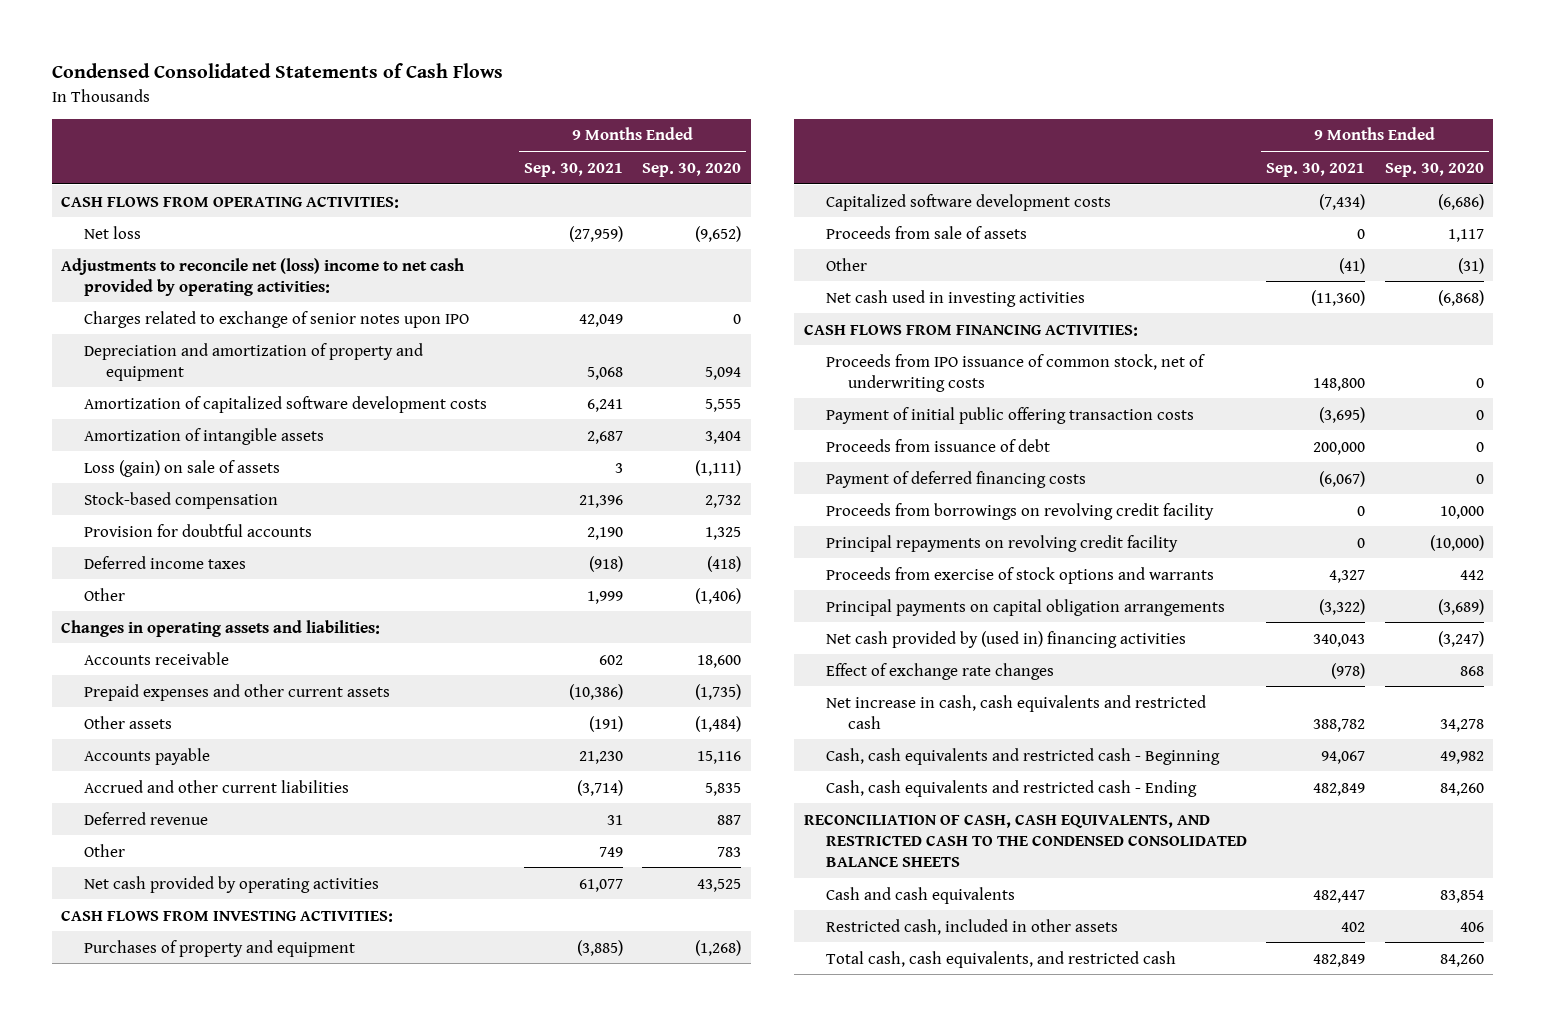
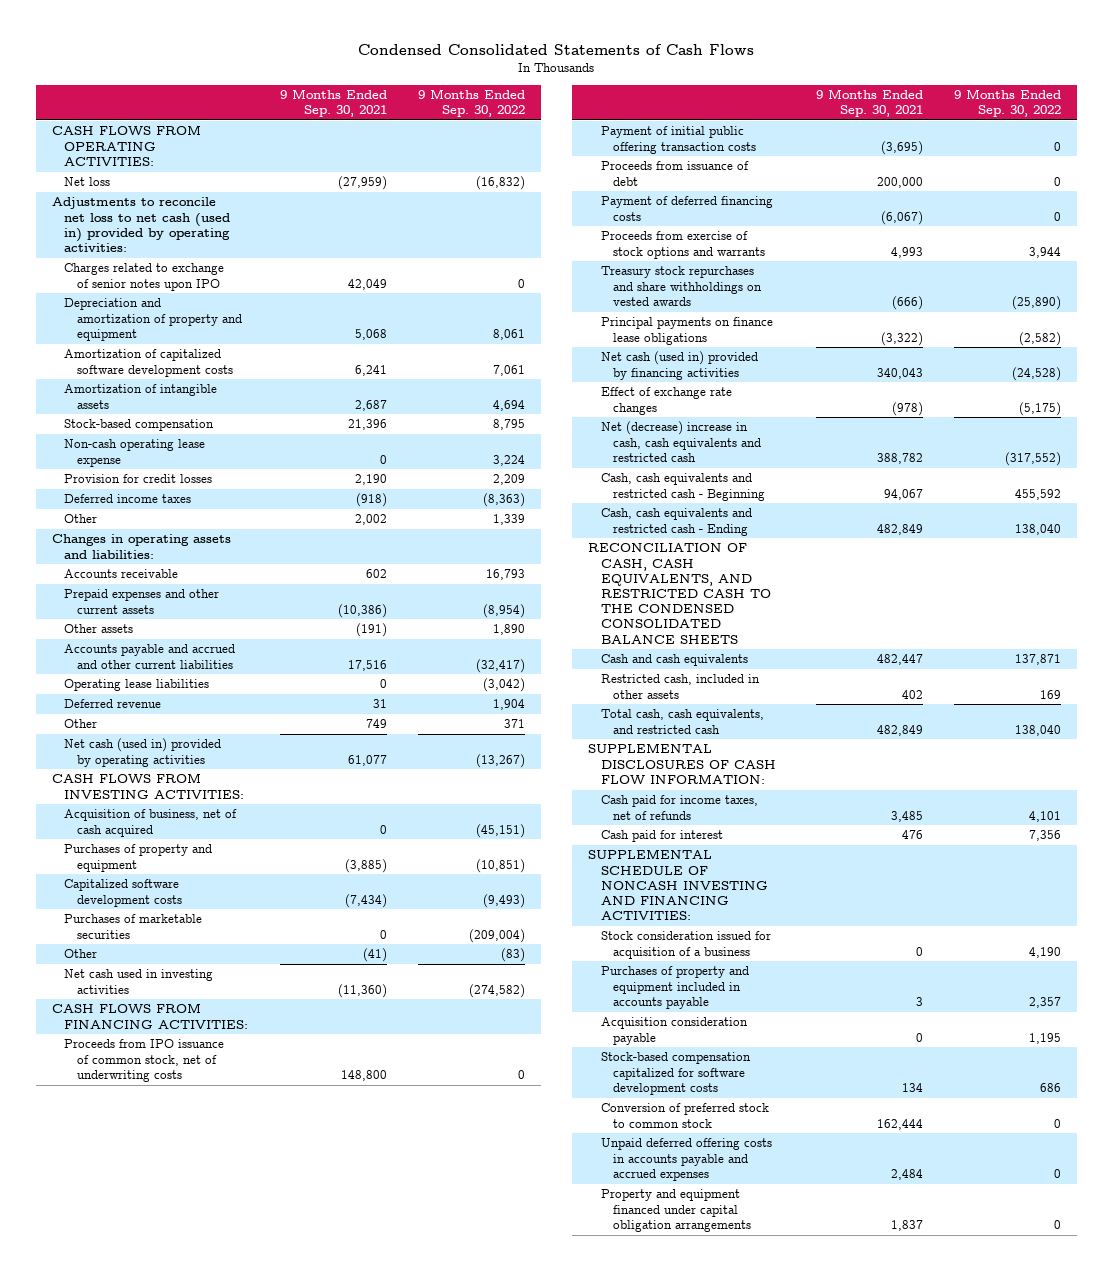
[642,162,742,177] Sep. 30, 2020 -> none
none -> [418,88,526,118] 9 Months Ended Sep. 30, 2022
[61,257,465,296] Adjustments to reconcile net (loss) income to net cash provided by operating activities: -> [51,197,231,253] Adjustments to reconcile net loss to net cash (used in) provided by operating activities:
[83,459,280,477] Loss (gain) on sale of assets -> none
none -> [64,439,206,467] Non-cash operating lease expense
[83,523,312,537] Provision for doubtful accounts -> [64,474,213,484] Provision for credit losses
[586,590,623,604] 1,999 -> [354,514,387,526] 2,002
[83,779,349,793] Accrued and other current liabilities -> none
[83,747,210,765] Accounts payable -> [64,644,236,669] Accounts payable and accrued and other current liabilities
[578,750,623,764] 21,230 -> [347,659,387,671] 17,516
none -> [64,679,210,692] Operating lease liabilities
[83,875,379,893] Net cash provided by operating activities -> [64,738,222,767] Net cash (used in) provided by operating activities
none -> [64,809,238,837] Acquisition of business, net of cash acquired
[825,225,1027,239] Proceeds from sale of assets -> none
none -> [64,914,203,939] Purchases of marketable securities
[825,502,1214,520] Proceeds from borrowings on revolving credit facility -> none
[825,534,1178,552] Principal repayments on revolving credit facility -> none
[1329,569,1366,583] 4,327 -> [890,246,923,258] 4,993
none -> [600,266,763,306] Treasury stock repurchases and share withholdings on vested awards
[825,598,1225,616] Principal payments on capital obligation arrangements -> [600,317,773,345] Principal payments on finance lease obligations
[825,630,1186,648] Net cash provided by (used in) financing activities -> [600,351,758,380] Net cash (used in) provided by financing activities
[825,694,1206,729] Net increase in cash, cash equivalents and restricted cash -> [600,421,762,462] Net (decrease) increase in cash, cash equivalents and restricted cash
none -> [587,743,776,784] SUPPLEMENTAL DISCLOSURES OF CASH FLOW INFORMATION:
none -> [600,795,758,820] Cash paid for income taxes, net of refunds
none -> [600,830,723,843] Cash paid for interest
none -> [587,849,768,921] SUPPLEMENTAL SCHEDULE OF NONCASH INVESTING AND FINANCING ACTIVITIES:
none -> [600,931,771,959] Stock consideration issued for acquisition of a business
none -> [600,966,749,1009] Purchases of property and equipment included in accounts payable
none -> [600,1017,748,1045] Acquisition consideration payable
none -> [600,1052,751,1095] Stock-based compensation capitalized for software development costs
none -> [600,1103,769,1128] Conversion of preferred stock to common stock
none -> [600,1138,772,1181] Unpaid deferred offering costs in accounts payable and accrued expenses
none -> [600,1189,752,1232] Property and equipment financed under capital obligation arrangements

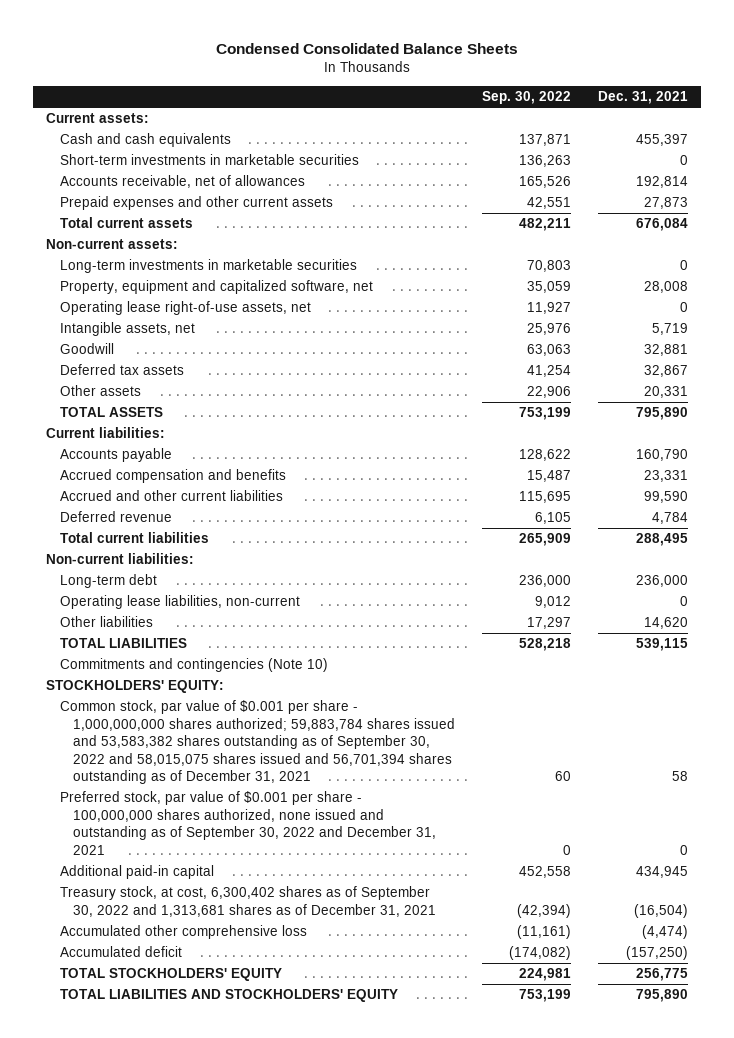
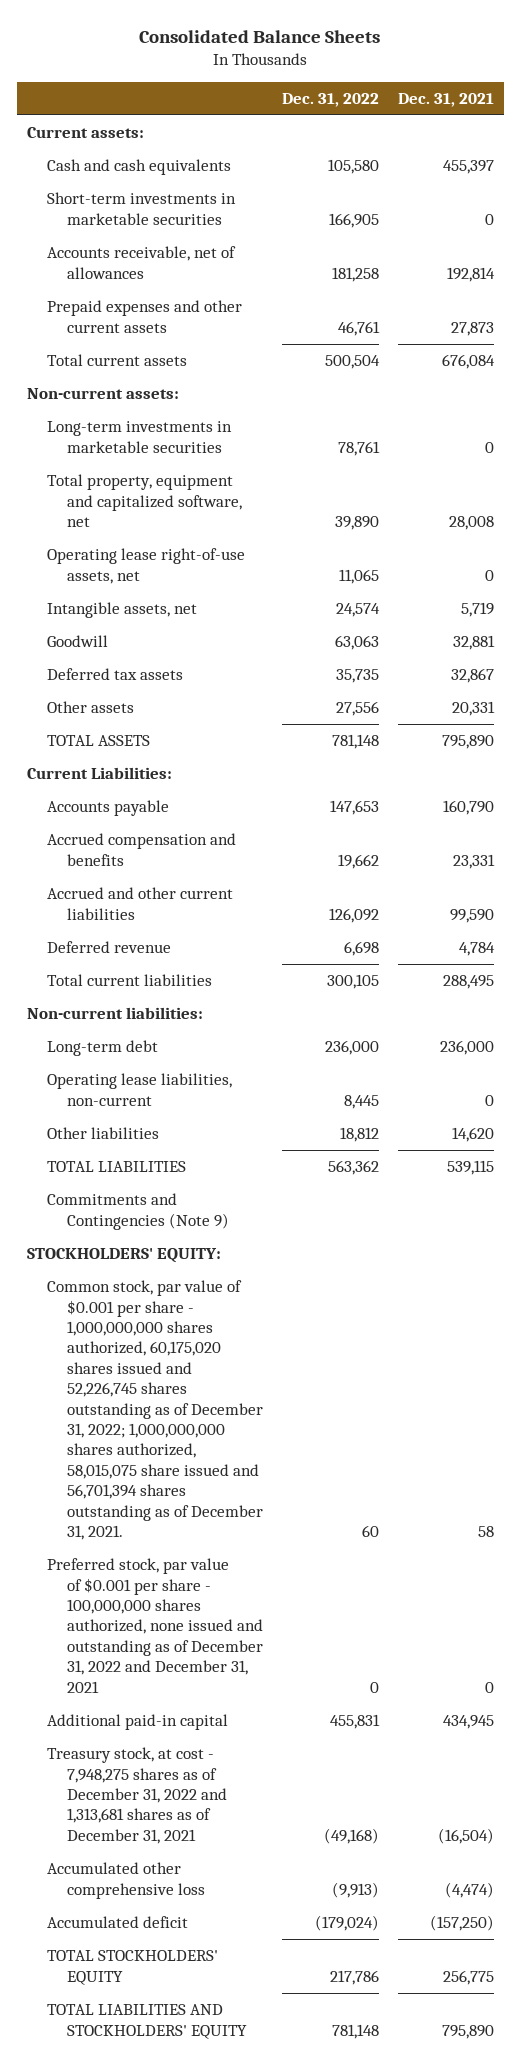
[215,43,518,55] Condensed Consolidated Balance Sheets -> [139,29,381,43] Consolidated Balance Sheets
[481,91,571,105] Sep. 30, 2022 -> none
none -> [281,92,379,107] Dec. 31, 2022
[59,280,373,295] Property, equipment and capitalized software, net -> [46,474,242,528] Total property, equipment and capitalized software, net
[46,427,166,439] Current liabilities: -> [26,767,172,780] Current Liabilities:
[59,658,328,673] Commitments and contingencies (Note 10) -> [46,1193,229,1230] Commitments and Contingencies (Note 9)
[59,700,455,785] Common stock, par value of $0.001 per share - 1,000,000,000 shares authorized; 59,883,784 shares issued and 53,583,382 shares outstanding as of September 30, 2022 and 58,015,075 shares issued and 56,701,394 shares outstanding as of December 31, 2021 -> [46,1280,263,1541] Common stock, par value of $0.001 per share - 1,000,000,000 shares authorized, 60,175,020 shares issued and 52,226,745 shares outstanding as of December 31, 2022; 1,000,000,000 shares authorized, 58,015,075 share issued and 56,701,394 shares outstanding as of December 31, 2021.
[59,791,436,855] Preferred stock, par value of $0.001 per share - 100,000,000 shares authorized, none issued and outstanding as of September 30, 2022 and December 31, 2021 -> [46,1558,263,1693] Preferred stock, par value of $0.001 per share - 100,000,000 shares authorized, none issued and outstanding as of December 31, 2022 and December 31, 2021
[59,886,436,917] Treasury stock, at cost, 6,300,402 shares as of September 30, 2022 and 1,313,681 shares as of December 31, 2021 -> [46,1747,227,1844] Treasury stock, at cost - 7,948,275 shares as of December 31, 2022 and 1,313,681 shares as of December 31, 2021

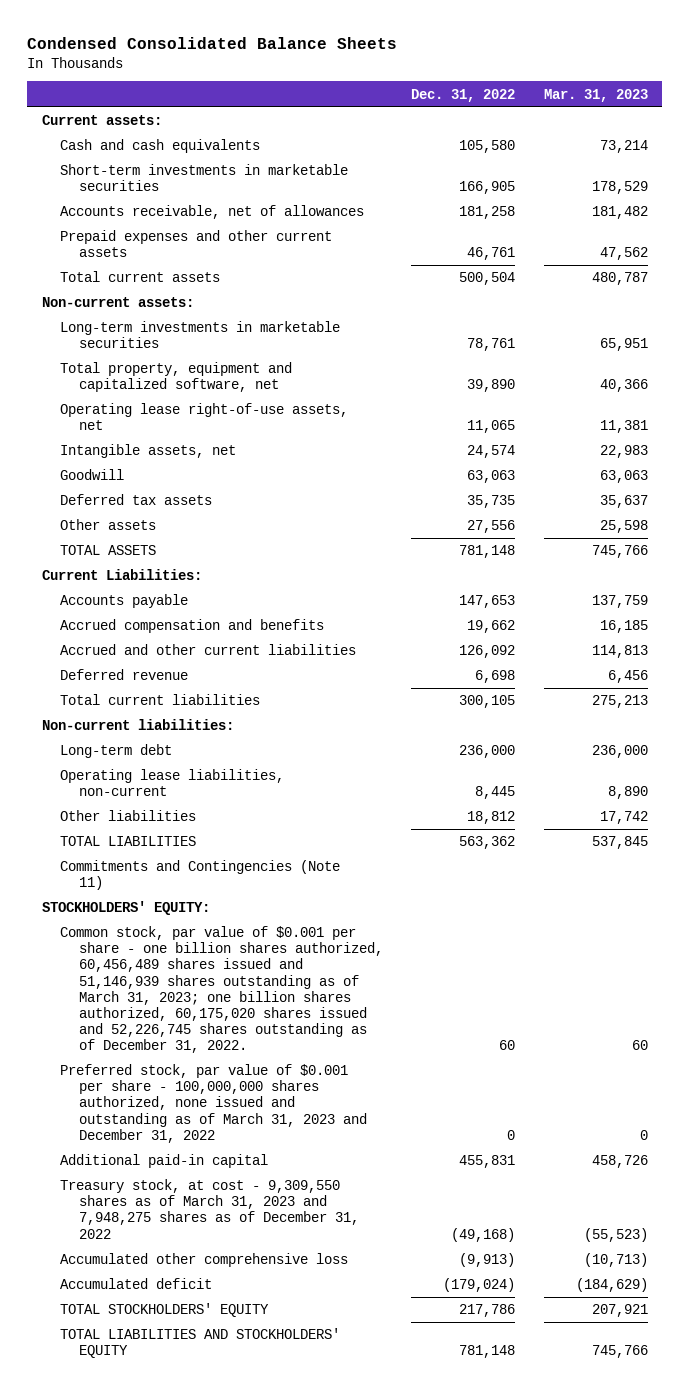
[139,29,381,43] Consolidated Balance Sheets -> [27,36,398,49] Condensed Consolidated Balance Sheets
[397,92,494,107] Dec. 31, 2021 -> none
none -> [543,88,648,102] Mar. 31, 2023
[46,1193,229,1230] Commitments and Contingencies (Note 9) -> [60,860,341,891] Commitments and Contingencies (Note 11)
[46,1280,263,1541] Common stock, par value of $0.001 per share - 1,000,000,000 shares authorized, 60,175,020 shares issued and 52,226,745 shares outstanding as of December 31, 2022; 1,000,000,000 shares authorized, 58,015,075 share issued and 56,701,394 shares outstanding as of December 31, 2021. -> [60,926,383,1053] Common stock, par value of $0.001 per share - one billion shares authorized, 60,456,489 shares issued and 51,146,939 shares outstanding as of March 31, 2023; one billion shares authorized, 60,175,020 shares issued and 52,226,745 shares outstanding as of December 31, 2022.
[46,1558,263,1693] Preferred stock, par value of $0.001 per share - 100,000,000 shares authorized, none issued and outstanding as of December 31, 2022 and December 31, 2021 -> [60,1064,367,1143] Preferred stock, par value of $0.001 per share - 100,000,000 shares authorized, none issued and outstanding as of March 31, 2023 and December 31, 2022
[46,1747,227,1844] Treasury stock, at cost - 7,948,275 shares as of December 31, 2022 and 1,313,681 shares as of December 31, 2021 -> [60,1179,359,1239] Treasury stock, at cost - 9,309,550 shares as of March 31, 2023 and 7,948,275 shares as of December 31, 2022

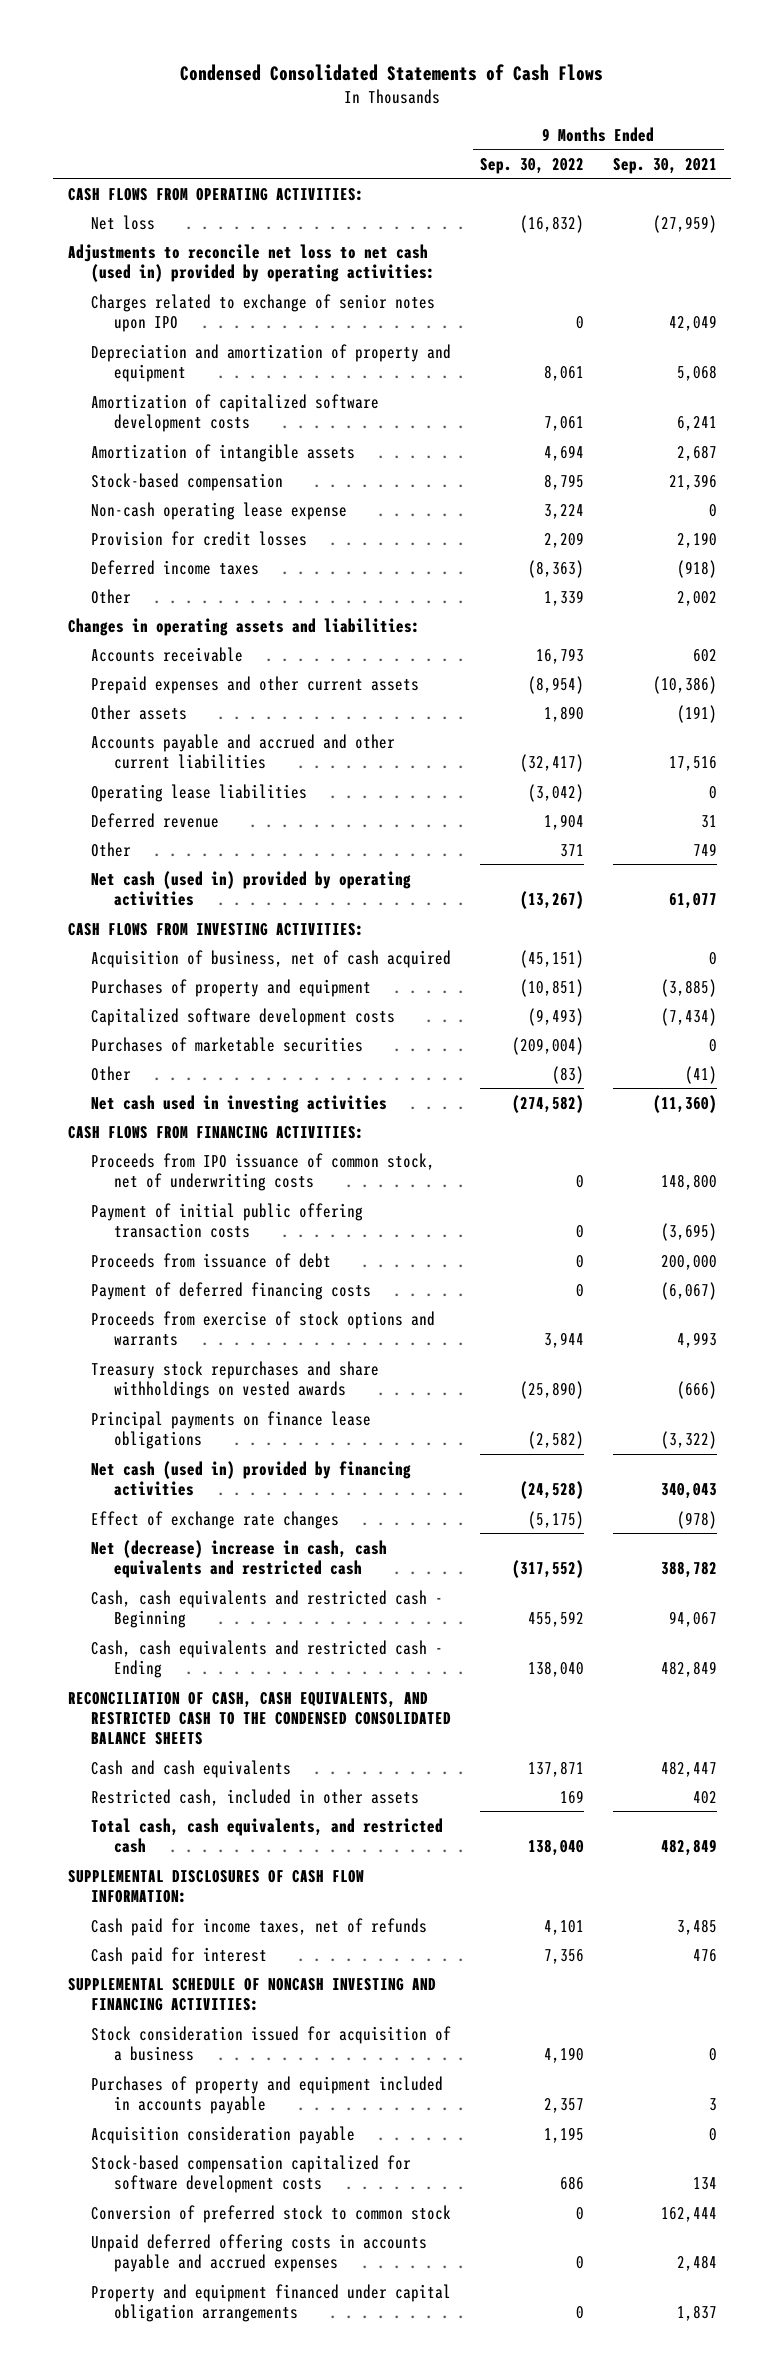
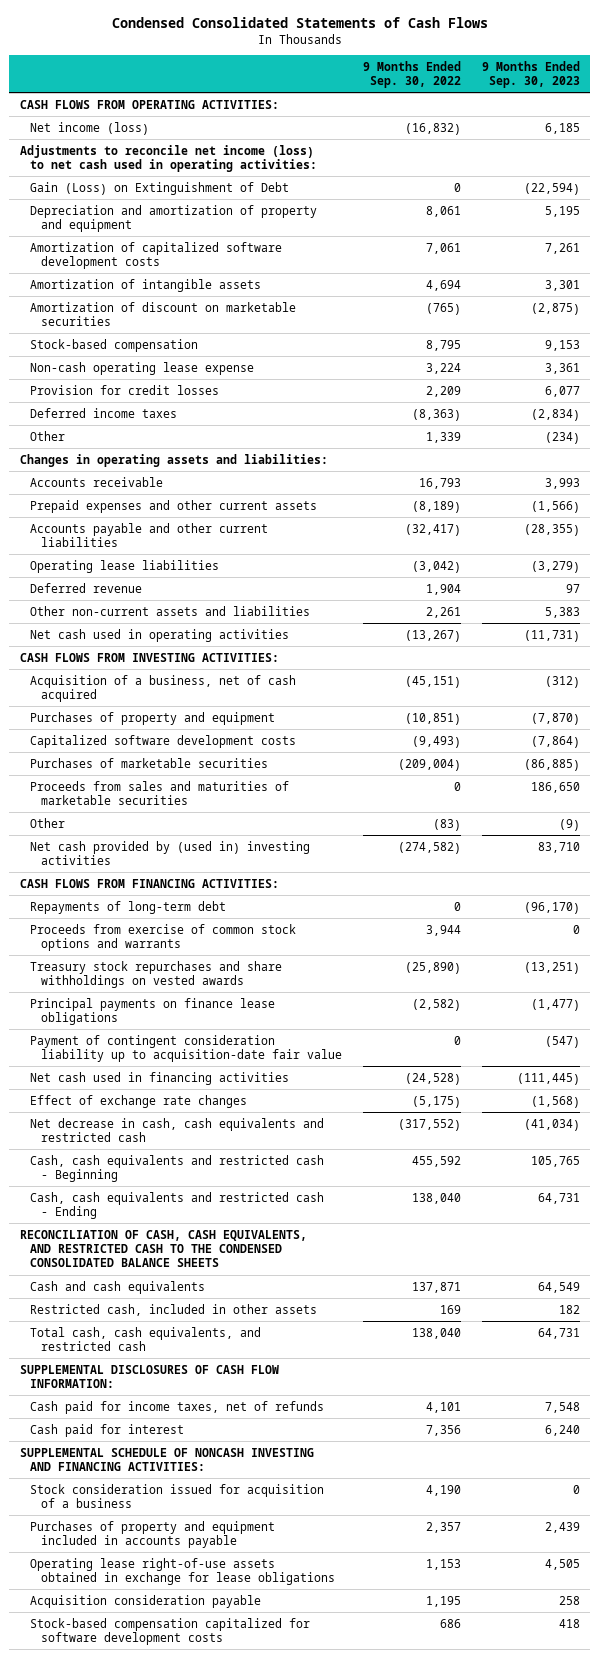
[612,157,717,174] Sep. 30, 2021 -> none
none -> [481,60,580,89] 9 Months Ended Sep. 30, 2023
[90,293,435,332] Charges related to exchange of senior notes upon IPO -> none
[90,214,155,230] Net loss -> [30,121,150,135] Net income (loss)
[67,243,435,282] Adjustments to reconcile net loss to net cash (used in) provided by operating activities: -> [19,144,318,172] Adjustments to reconcile net income (loss) to net cash used in operating activities:
none -> [30,181,290,195] Gain (Loss) on Extinguishment of Debt
none -> [30,301,297,326] Amortization of discount on marketable securities
[90,704,187,720] Other assets -> none
[527,675,584,694] (8,954) -> [411,500,461,513] (8,189)
[90,733,395,769] Accounts payable and accrued and other current liabilities -> [30,522,269,547] Accounts payable and other current liabilities
[90,841,131,857] Other -> none
none -> [30,605,311,616] Other non-current assets and liabilities
[90,870,411,906] Net cash (used in) provided by operating activities -> [30,628,290,642] Net cash used in operating activities
[90,949,451,968] Acquisition of business, net of cash acquired -> [30,674,297,702] Acquisition of a business, net of cash acquired
none -> [30,780,290,805] Proceeds from sales and maturities of marketable securities
[90,1094,387,1113] Net cash used in investing activities -> [30,840,311,865] Net cash provided by (used in) investing activities
[90,1152,435,1191] Proceeds from IPO issuance of common stock, net of underwriting costs -> none
[90,1202,363,1238] Payment of initial public offering transaction costs -> none
[90,1252,331,1268] Proceeds from issuance of debt -> none
[90,1281,371,1300] Payment of deferred financing costs -> none
none -> [30,900,227,914] Repayments of long-term debt
[90,1310,435,1346] Proceeds from exercise of stock options and warrants -> [30,923,297,951] Proceeds from exercise of common stock options and warrants
none -> [30,1034,342,1062] Payment of contingent consideration liability up to acquisition-date fair value
[90,1460,411,1496] Net cash (used in) provided by financing activities -> [30,1071,290,1085] Net cash used in financing activities
[90,1539,387,1578] Net (decrease) increase in cash, cash equivalents and restricted cash -> [30,1117,325,1142] Net decrease in cash, cash equivalents and restricted cash
none -> [30,1557,335,1585] Operating lease right-of-use assets obtained in exchange for lease obligations
[90,2204,451,2223] Conversion of preferred stock to common stock -> none
[90,2233,427,2272] Unpaid deferred offering costs in accounts payable and accrued expenses -> none
[90,2283,451,2322] Property and equipment financed under capital obligation arrangements -> none

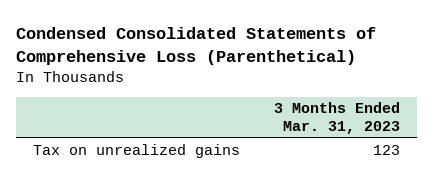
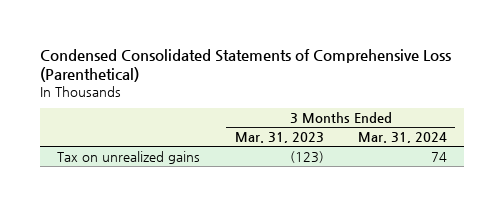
none -> [357,132,447,144] Mar. 31, 2024
[372,145,400,156] 123 -> [289,150,324,163] (123)

